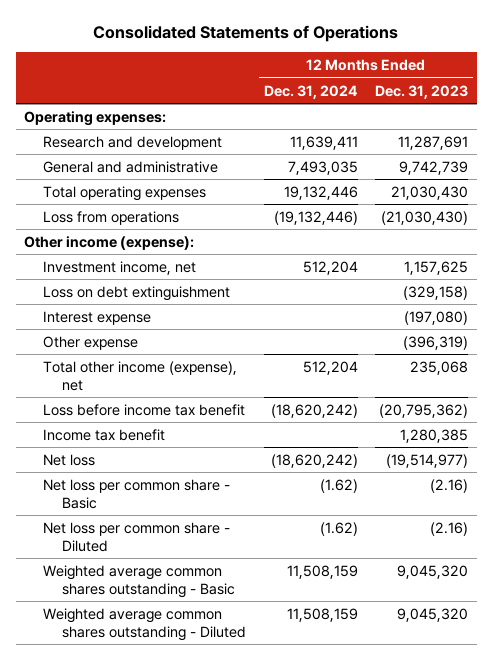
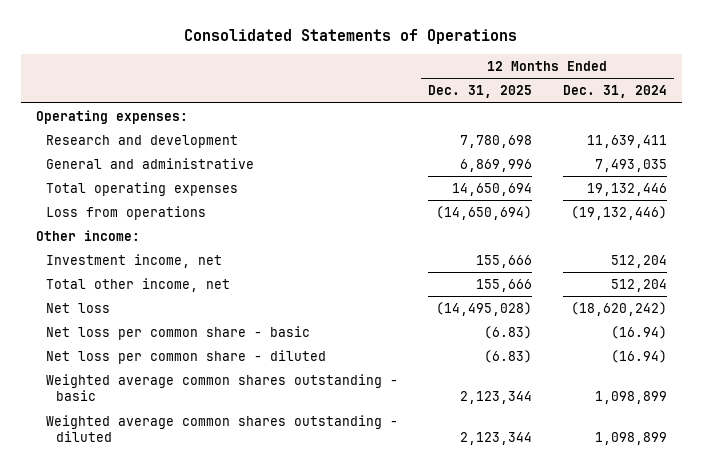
[375,84,469,99] Dec. 31, 2023 -> none
none -> [428,84,533,98] Dec. 31, 2025
[24,235,195,250] Other income (expense): -> [36,229,141,241] Other income:
[43,285,231,301] Loss on debt extinguishment -> none
[43,310,152,325] Interest expense -> none
[43,335,139,350] Other expense -> none
[43,403,246,416] Loss before income tax benefit -> none
[43,428,166,441] Income tax benefit -> none
[43,360,238,391] Total other income (expense), net -> [46,277,231,292] Total other income, net
[43,478,231,509] Net loss per common share - Basic -> [46,325,311,340] Net loss per common share - basic
[319,478,358,493] (1.62) -> [610,325,667,339] (16.94)
[43,521,231,552] Net loss per common share - Diluted -> [46,349,327,364] Net loss per common share - diluted
[319,521,358,536] (1.62) -> [610,349,667,363] (16.94)
[43,564,235,598] Weighted average common shares outstanding - Basic -> [46,373,399,402] Weighted average common shares outstanding - basic
[286,564,358,579] 11,508,159 -> [594,391,667,405] 1,098,899
[43,607,246,641] Weighted average common shares outstanding - Diluted -> [46,414,399,443] Weighted average common shares outstanding - diluted
[286,607,358,622] 11,508,159 -> [594,432,667,446] 1,098,899

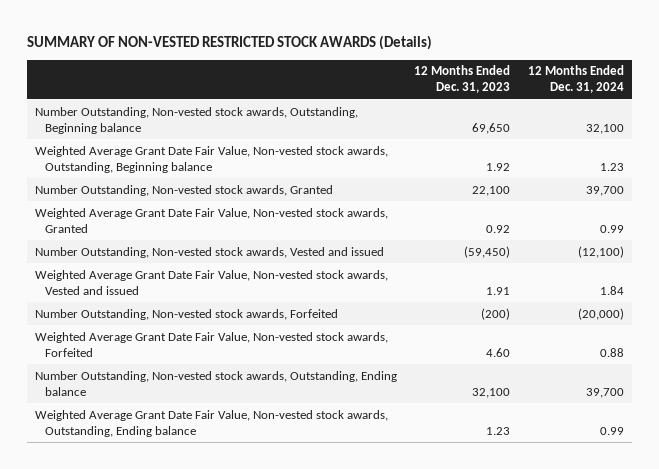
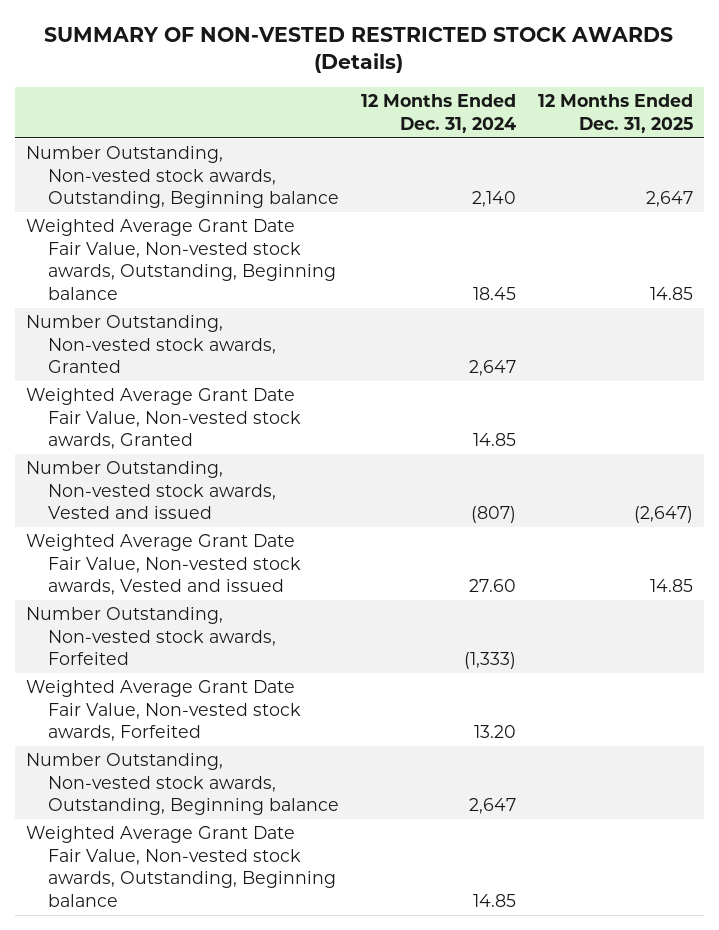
[414,65,511,94] 12 Months Ended Dec. 31, 2023 -> none
none -> [538,94,694,133] 12 Months Ended Dec. 31, 2025
[585,123,624,134] 32,100 -> [471,191,516,208] 2,140
[599,162,624,171] 1.23 -> [472,286,516,300] 18.45
[585,185,624,196] 39,700 -> [468,360,516,377] 2,647
[599,224,624,233] 0.99 -> [472,433,516,447] 14.85
[577,245,624,258] (12,100) -> [470,506,516,524] (807)
[599,285,624,295] 1.84 -> [468,579,516,593] 27.60
[577,307,624,320] (20,000) -> [463,652,516,670] (1,333)
[599,347,624,357] 0.88 -> [473,725,516,739] 13.20
[35,370,398,396] Number Outstanding, Non-vested stock awards, Outstanding, Ending balance -> [25,753,339,816] Number Outstanding, Non-vested stock awards, Outstanding, Beginning balance
[585,387,624,398] 39,700 -> [468,798,516,815] 2,647
[35,409,389,437] Weighted Average Grant Date Fair Value, Non-vested stock awards, Outstanding, Ending balance -> [25,826,336,907] Weighted Average Grant Date Fair Value, Non-vested stock awards, Outstanding, Beginning balance
[599,426,624,435] 0.99 -> [472,893,516,907] 14.85

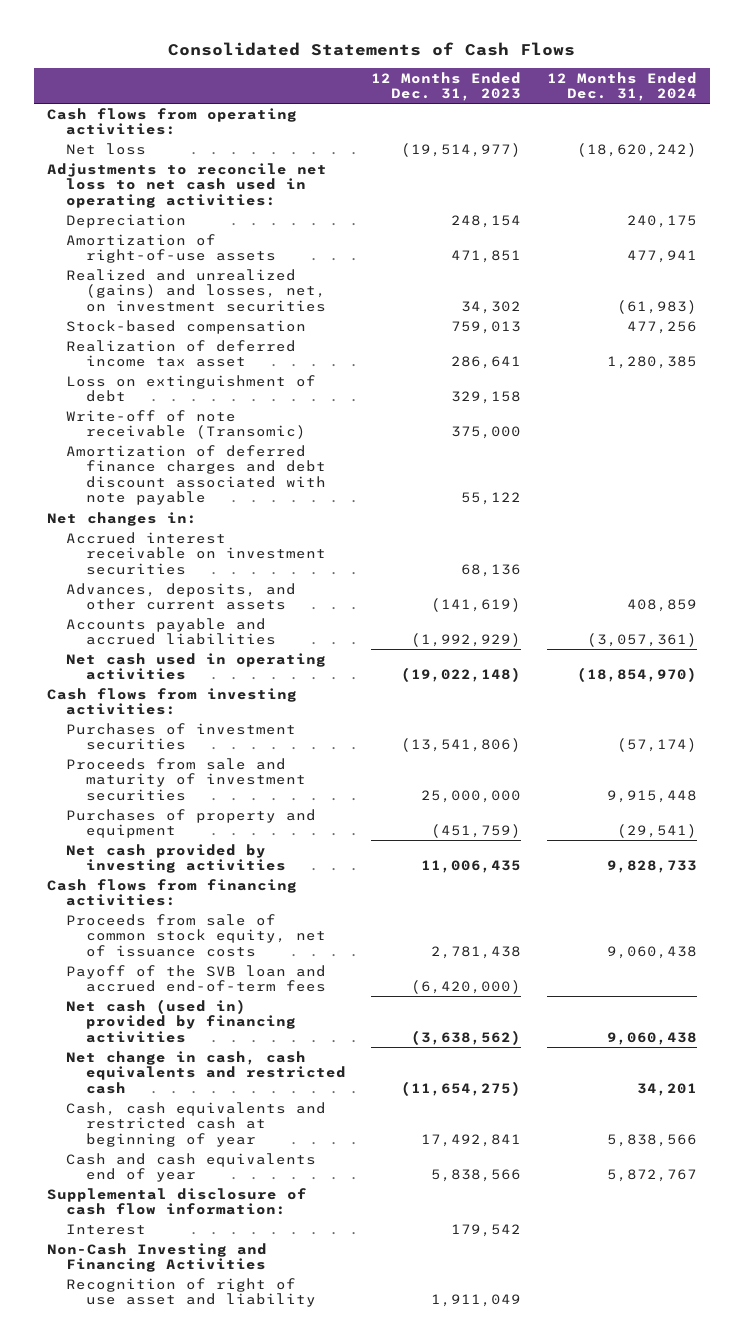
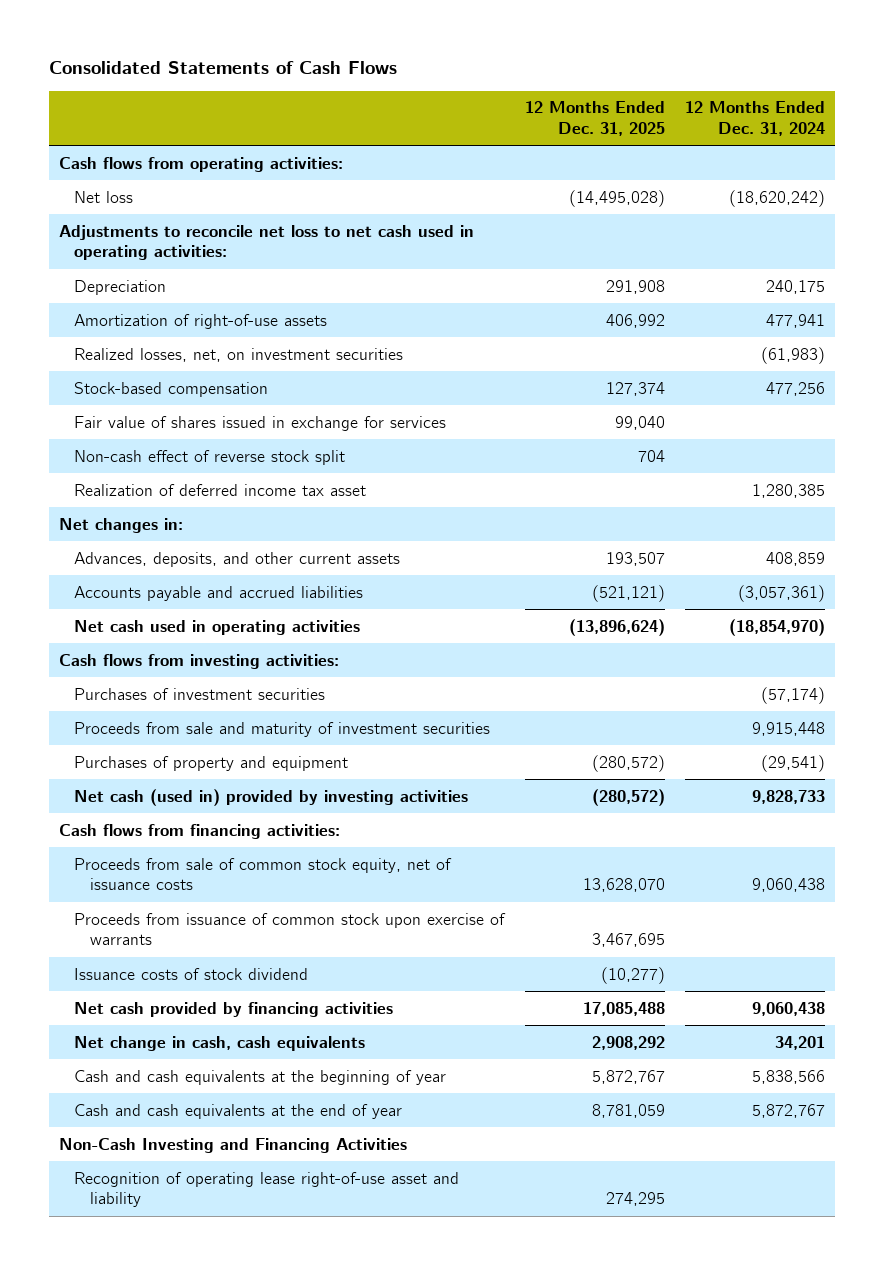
[371,71,522,102] 12 Months Ended Dec. 31, 2023 -> none
none -> [524,101,665,137] 12 Months Ended Dec. 31, 2025
[66,268,326,312] Realized and unrealized (gains) and losses, net, on investment securities -> [74,347,404,362] Realized losses, net, on investment securities
none -> [74,415,447,431] Fair value of shares issued in exchange for services
none -> [74,449,346,465] Non-cash effect of reverse stock split
[66,374,317,403] Loss on extinguishment of debt -> none
[66,409,306,440] Write-off of note receivable (Transomic) -> none
[66,444,326,506] Amortization of deferred finance charges and debt discount associated with note payable -> none
[66,531,326,575] Accrued interest receivable on investment securities -> none
[66,843,286,874] Net cash provided by investing activities -> [74,788,469,806] Net cash (used in) provided by investing activities
[66,964,327,993] Payoff of the SVB loan and accrued end-of-term fees -> none
[46,1187,307,1216] Supplemental disclosure of cash flow information: -> none
[66,1223,147,1235] Interest -> none
none -> [74,912,507,946] Proceeds from issuance of common stock upon exercise of warrants
none -> [74,967,309,980] Issuance costs of stock dividend
[66,998,296,1043] Net cash (used in) provided by financing activities -> [74,1001,394,1017] Net cash provided by financing activities
[66,1050,346,1094] Net change in cash, cash equivalents and restricted cash -> [74,1035,366,1051] Net change in cash, cash equivalents
[66,1101,327,1147] Cash, cash equivalents and restricted cash at beginning of year -> [74,1069,447,1085] Cash and cash equivalents at the beginning of year
[66,1152,317,1183] Cash and cash equivalents end of year -> [74,1103,403,1119] Cash and cash equivalents at the end of year
[66,1277,316,1308] Recognition of right of use asset and liability -> [74,1171,460,1208] Recognition of operating lease right-of-use asset and liability

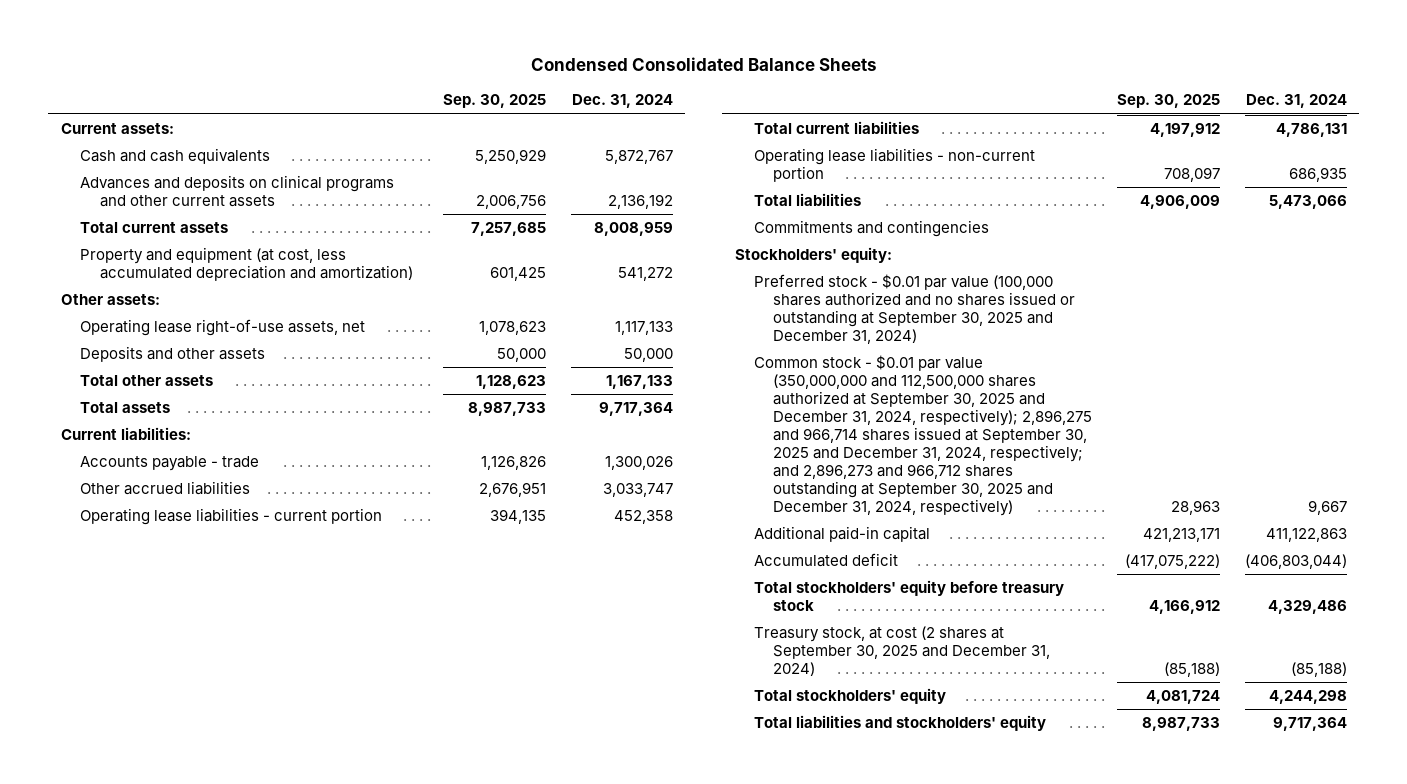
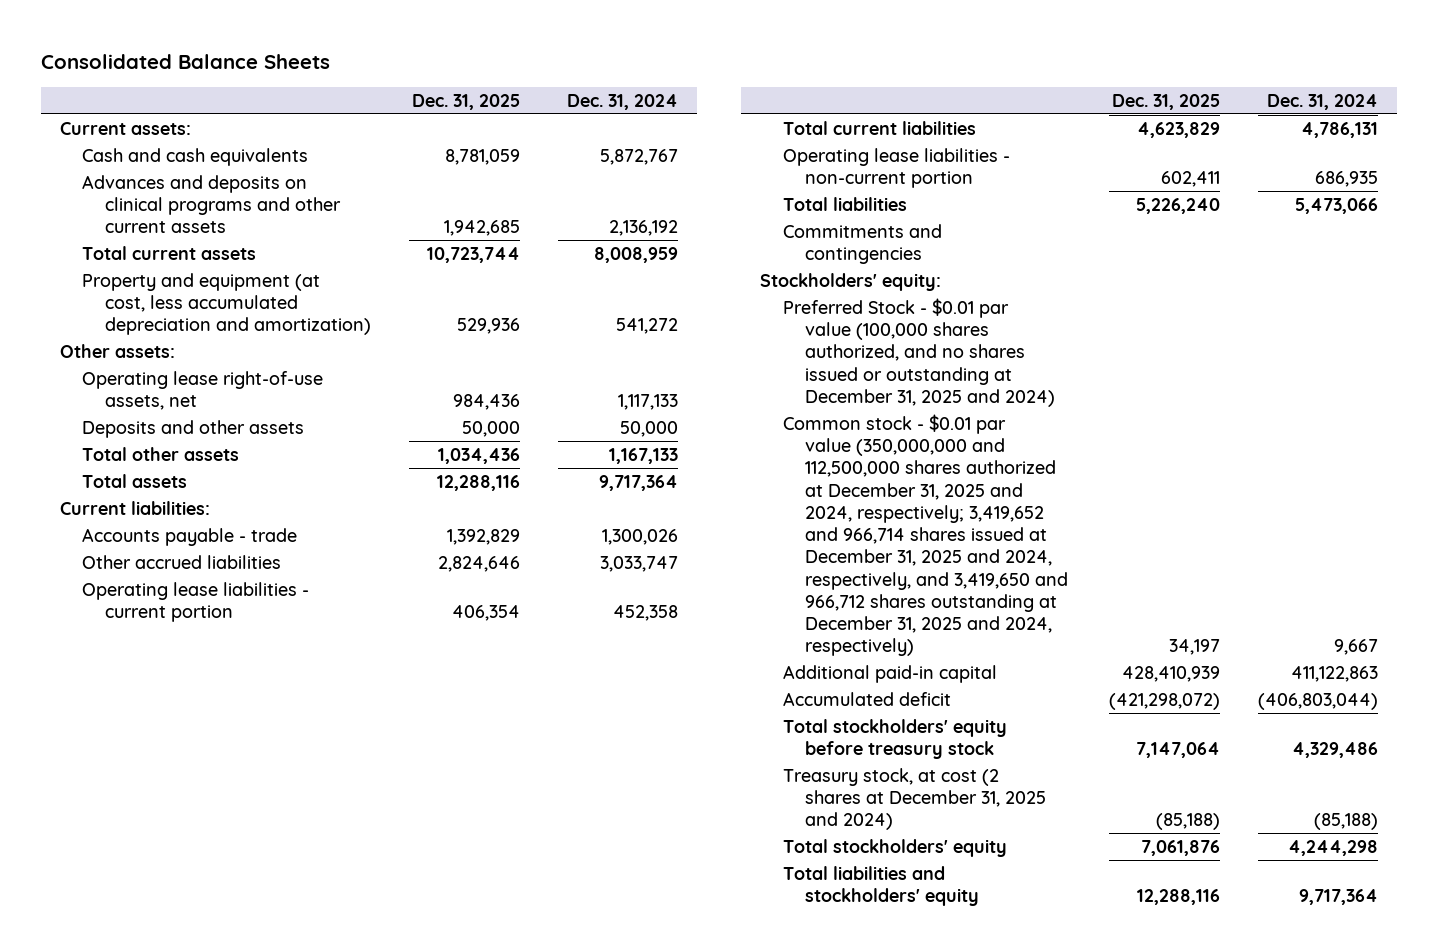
[530,57,877,72] Condensed Consolidated Balance Sheets -> [41,53,331,69] Consolidated Balance Sheets
[443,94,547,109] Sep. 30, 2025 -> none
none -> [411,93,520,110] Dec. 31, 2025
[753,274,1076,345] Preferred stock - $0.01 par value (100,000 shares authorized and no shares issued or outstanding at September 30, 2025 and December 31, 2024) -> [782,297,1056,407] Preferred Stock - $0.01 par value (100,000 shares authorized, and no shares issued or outstanding at December 31, 2025 and 2024)
[753,355,1093,516] Common stock - $0.01 par value (350,000,000 and 112,500,000 shares authorized at September 30, 2025 and December 31, 2024, respectively); 2,896,275 and 966,714 shares issued at September 30, 2025 and December 31, 2024, respectively; and 2,896,273 and 966,712 shares outstanding at September 30, 2025 and December 31, 2024, respectively) -> [782,413,1069,657] Common stock - $0.01 par value (350,000,000 and 112,500,000 shares authorized at December 31, 2025 and 2024, respectively; 3,419,652 and 966,714 shares issued at December 31, 2025 and 2024, respectively, and 3,419,650 and 966,712 shares outstanding at December 31, 2025 and 2024, respectively)
[753,626,1051,677] Treasury stock, at cost (2 shares at September 30, 2025 and December 31, 2024) -> [782,767,1047,831] Treasury stock, at cost (2 shares at December 31, 2025 and 2024)

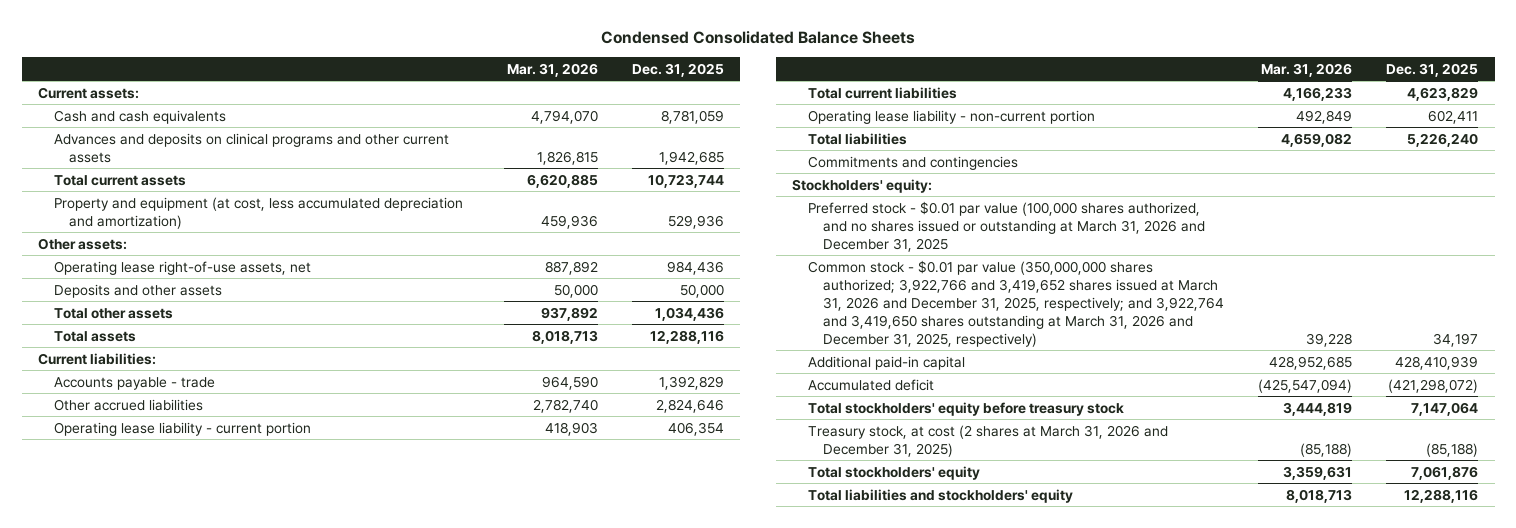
[41,53,331,69] Consolidated Balance Sheets -> [601,31,916,45] Condensed Consolidated Balance Sheets
[566,93,678,110] Dec. 31, 2024 -> none
none -> [506,62,598,77] Mar. 31, 2026
[82,581,310,623] Operating lease liabilities - current portion -> [53,421,311,436] Operating lease liability - current portion
[782,147,1010,189] Operating lease liabilities - non-current portion -> [807,109,1095,124] Operating lease liability - non-current portion
[782,297,1056,407] Preferred Stock - $0.01 par value (100,000 shares authorized, and no shares issued or outstanding at December 31, 2025 and 2024) -> [807,200,1206,252] Preferred stock - $0.01 par value (100,000 shares authorized, and no shares issued or outstanding at March 31, 2026 and December 31, 2025
[782,413,1069,657] Common stock - $0.01 par value (350,000,000 and 112,500,000 shares authorized at December 31, 2025 and 2024, respectively; 3,419,652 and 966,714 shares issued at December 31, 2025 and 2024, respectively, and 3,419,650 and 966,712 shares outstanding at December 31, 2025 and 2024, respectively) -> [807,259,1225,347] Common stock - $0.01 par value (350,000,000 shares authorized; 3,922,766 and 3,419,652 shares issued at March 31, 2026 and December 31, 2025, respectively; and 3,922,764 and 3,419,650 shares outstanding at March 31, 2026 and December 31, 2025, respectively)
[782,767,1047,831] Treasury stock, at cost (2 shares at December 31, 2025 and 2024) -> [807,424,1168,457] Treasury stock, at cost (2 shares at March 31, 2026 and December 31, 2025)

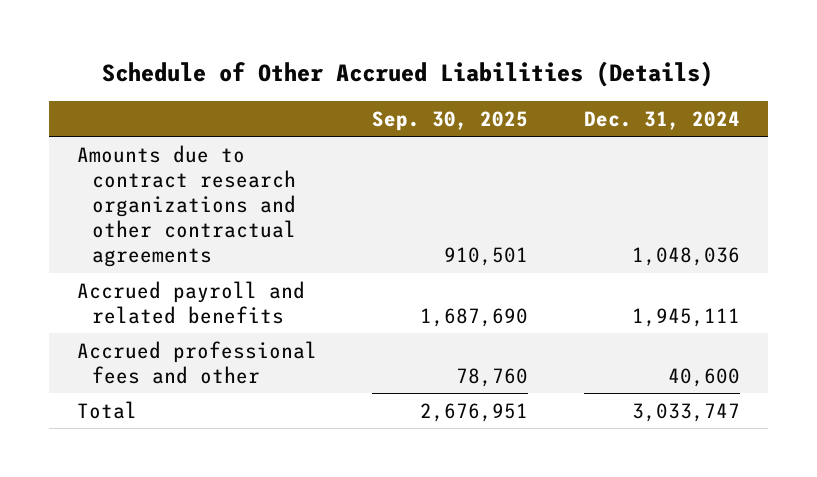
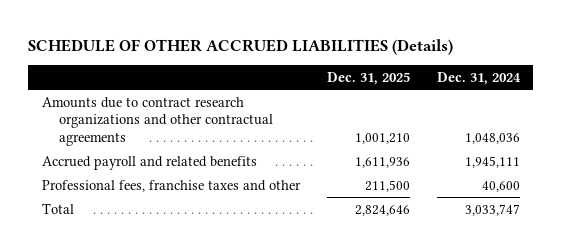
[102,60,714,87] Schedule of Other Accrued Liabilities (Details) -> [28,38,454,55] SCHEDULE OF OTHER ACCRUED LIABILITIES (Details)
[372,110,529,131] Sep. 30, 2025 -> none
none -> [326,72,410,86] Dec. 31, 2025
[76,340,317,384] Accrued professional fees and other -> [41,179,301,192] Professional fees, franchise taxes and other

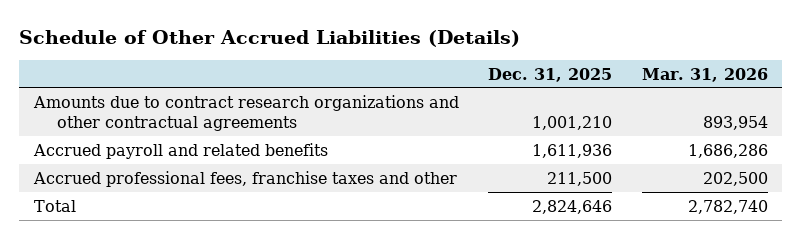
[28,38,454,55] SCHEDULE OF OTHER ACCRUED LIABILITIES (Details) -> [19,29,521,47] Schedule of Other Accrued Liabilities (Details)
[436,72,521,86] Dec. 31, 2024 -> none
none -> [641,67,768,82] Mar. 31, 2026
[41,179,301,192] Professional fees, franchise taxes and other -> [32,170,457,187] Accrued professional fees, franchise taxes and other

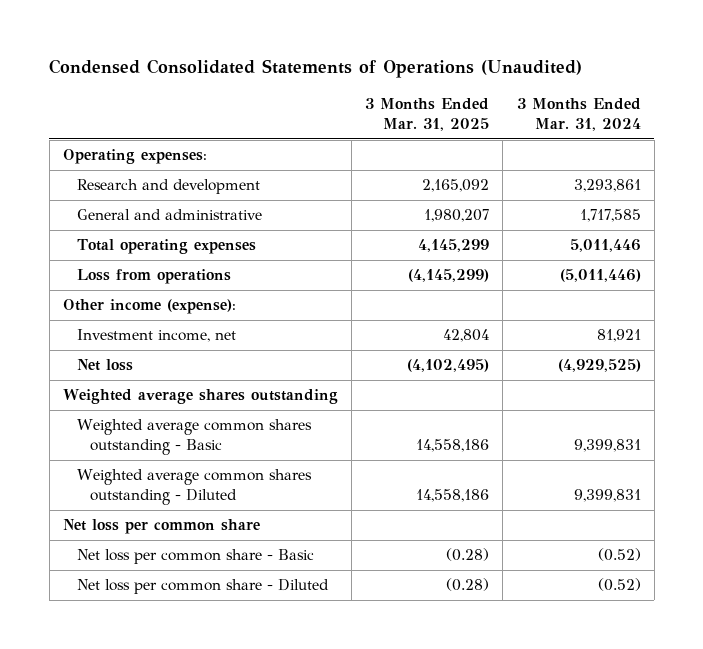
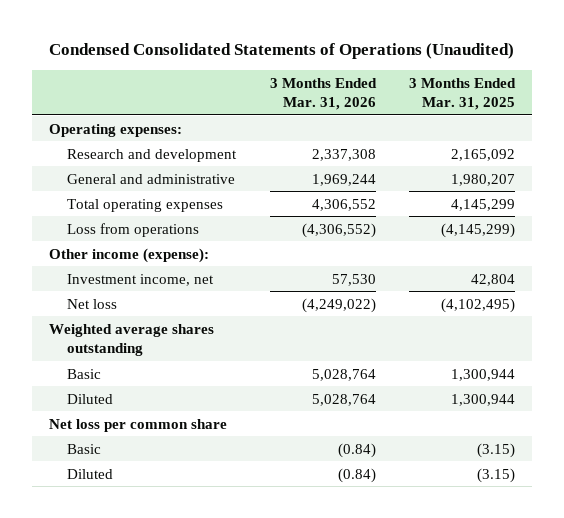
[516,98,641,132] 3 Months Ended Mar. 31, 2024 -> none
none -> [269,77,377,111] 3 Months Ended Mar. 31, 2026
[76,419,312,456] Weighted average common shares outstanding - Basic -> none
[76,469,312,506] Weighted average common shares outstanding - Diluted -> none
none -> [67,368,102,379] Basic
none -> [67,393,114,404] Diluted
[76,549,314,565] Net loss per common share - Basic -> none
[76,579,329,595] Net loss per common share - Diluted -> none
none -> [67,443,102,454] Basic
none -> [67,468,114,479] Diluted

